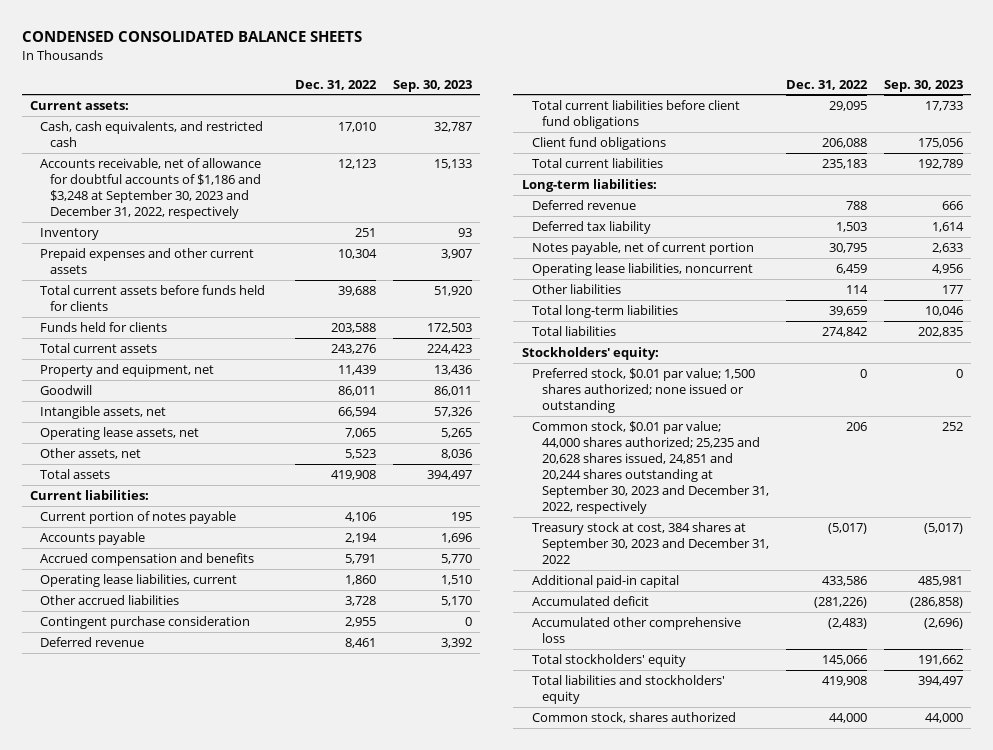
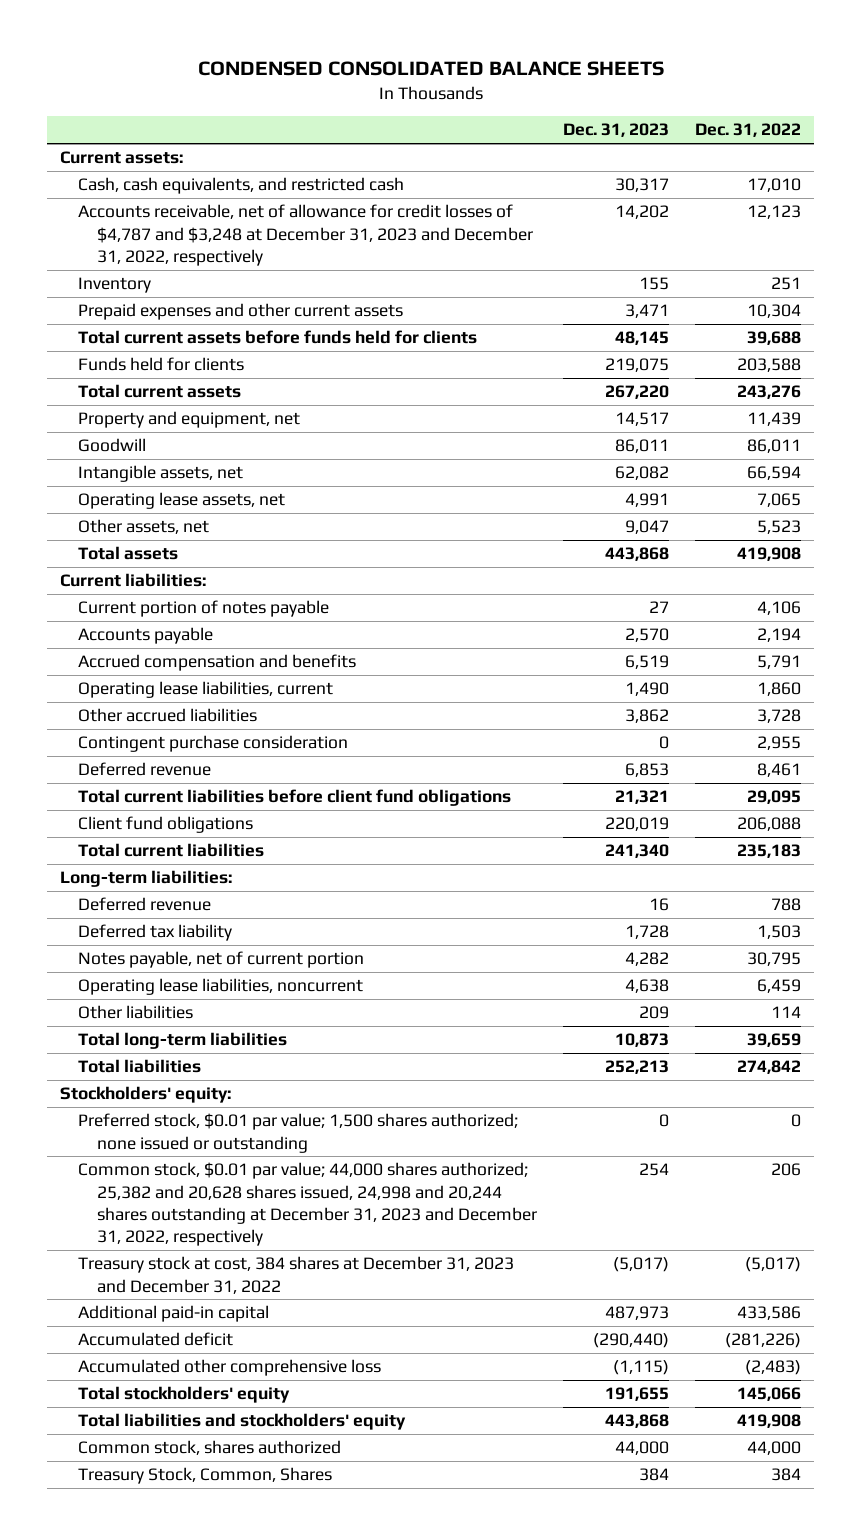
[392,79,472,92] Sep. 30, 2023 -> none
none -> [562,123,669,138] Dec. 31, 2023
[40,158,262,220] Accounts receivable, net of allowance for doubtful accounts of $1,186 and $3,248 at September 30, 2023 and December 31, 2022, respectively -> [78,204,533,266] Accounts receivable, net of allowance for credit losses of $4,787 and $3,248 at December 31, 2023 and December 31, 2022, respectively
[531,421,769,515] Common stock, $0.01 par value; 44,000 shares authorized; 25,235 and 20,628 shares issued, 24,851 and 20,244 shares outstanding at September 30, 2023 and December 31, 2022, respectively -> [78,1162,537,1247] Common stock, $0.01 par value; 44,000 shares authorized; 25,382 and 20,628 shares issued, 24,998 and 20,244 shares outstanding at December 31, 2023 and December 31, 2022, respectively
[531,522,769,565] Treasury stock at cost, 384 shares at September 30, 2023 and December 31, 2022 -> [78,1256,515,1294] Treasury stock at cost, 384 shares at December 31, 2023 and December 31, 2022
none -> [78,1467,333,1485] Treasury Stock, Common, Shares

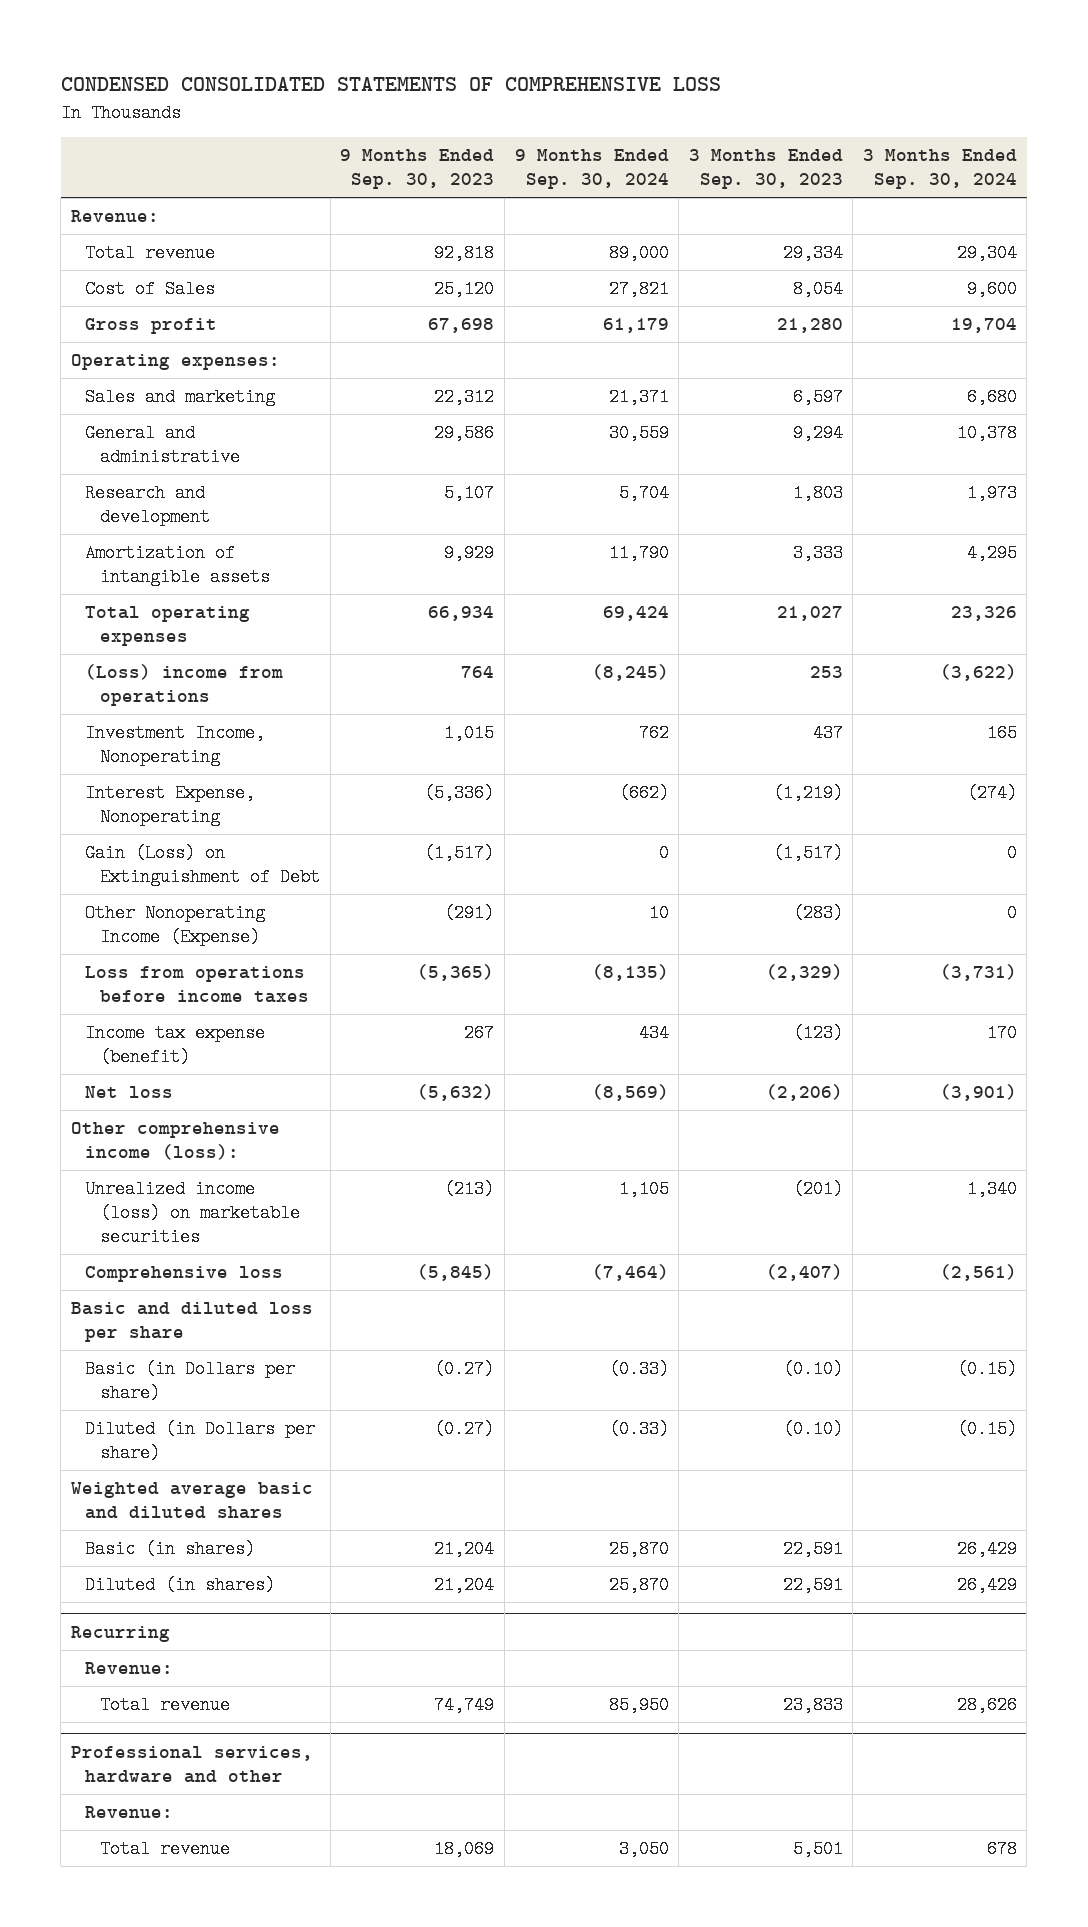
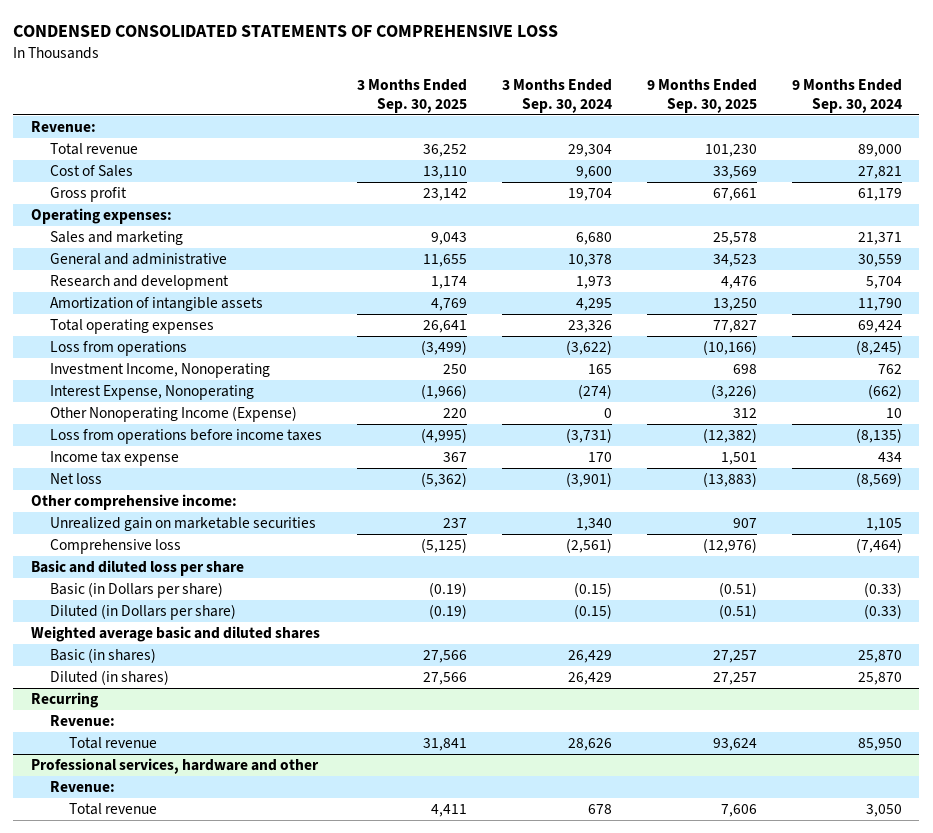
[340,149,495,190] 9 Months Ended Sep. 30, 2023 -> none
[688,149,843,190] 3 Months Ended Sep. 30, 2023 -> none
none -> [356,79,467,113] 3 Months Ended Sep. 30, 2025
none -> [646,79,757,113] 9 Months Ended Sep. 30, 2025
[85,664,284,706] (Loss) income from operations -> [49,341,187,357] Loss from operations
[85,844,321,886] Gain (Loss) on Extinguishment of Debt -> none
[85,1024,266,1066] Income tax expense (benefit) -> [49,451,179,467] Income tax expense
[70,1122,280,1160] Other comprehensive income (loss): -> [30,494,237,511] Other comprehensive income:
[85,1180,301,1246] Unrealized income (loss) on marketable securities -> [49,517,316,532] Unrealized gain on marketable securities

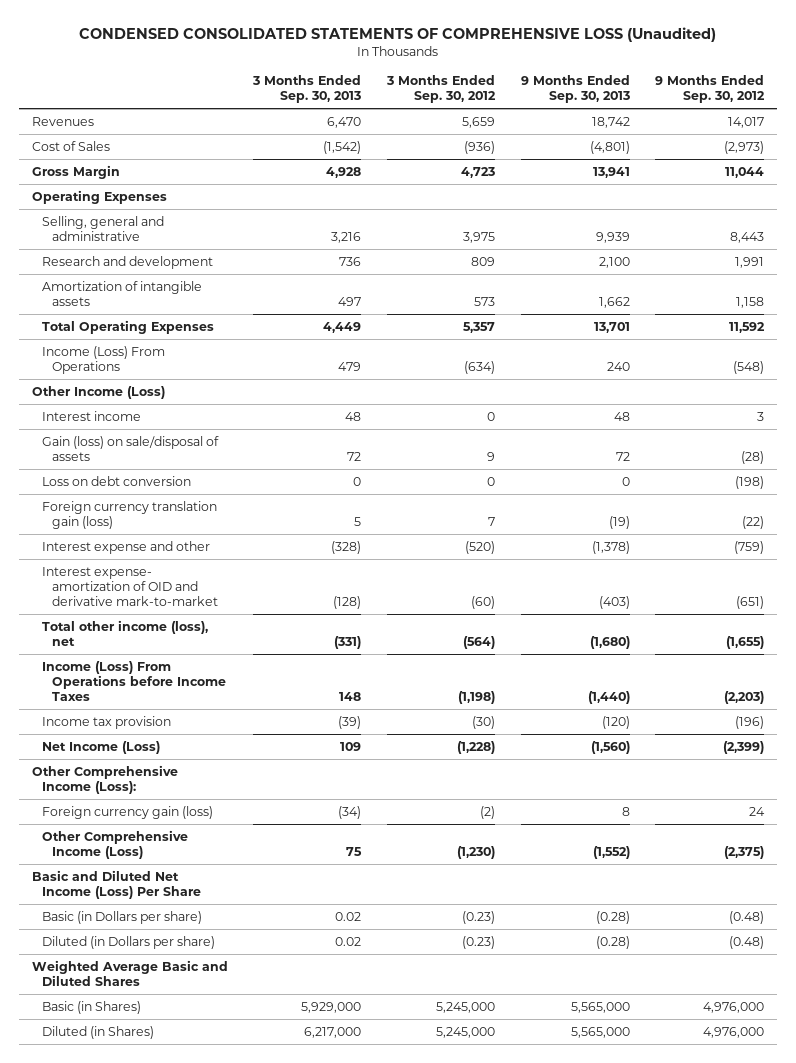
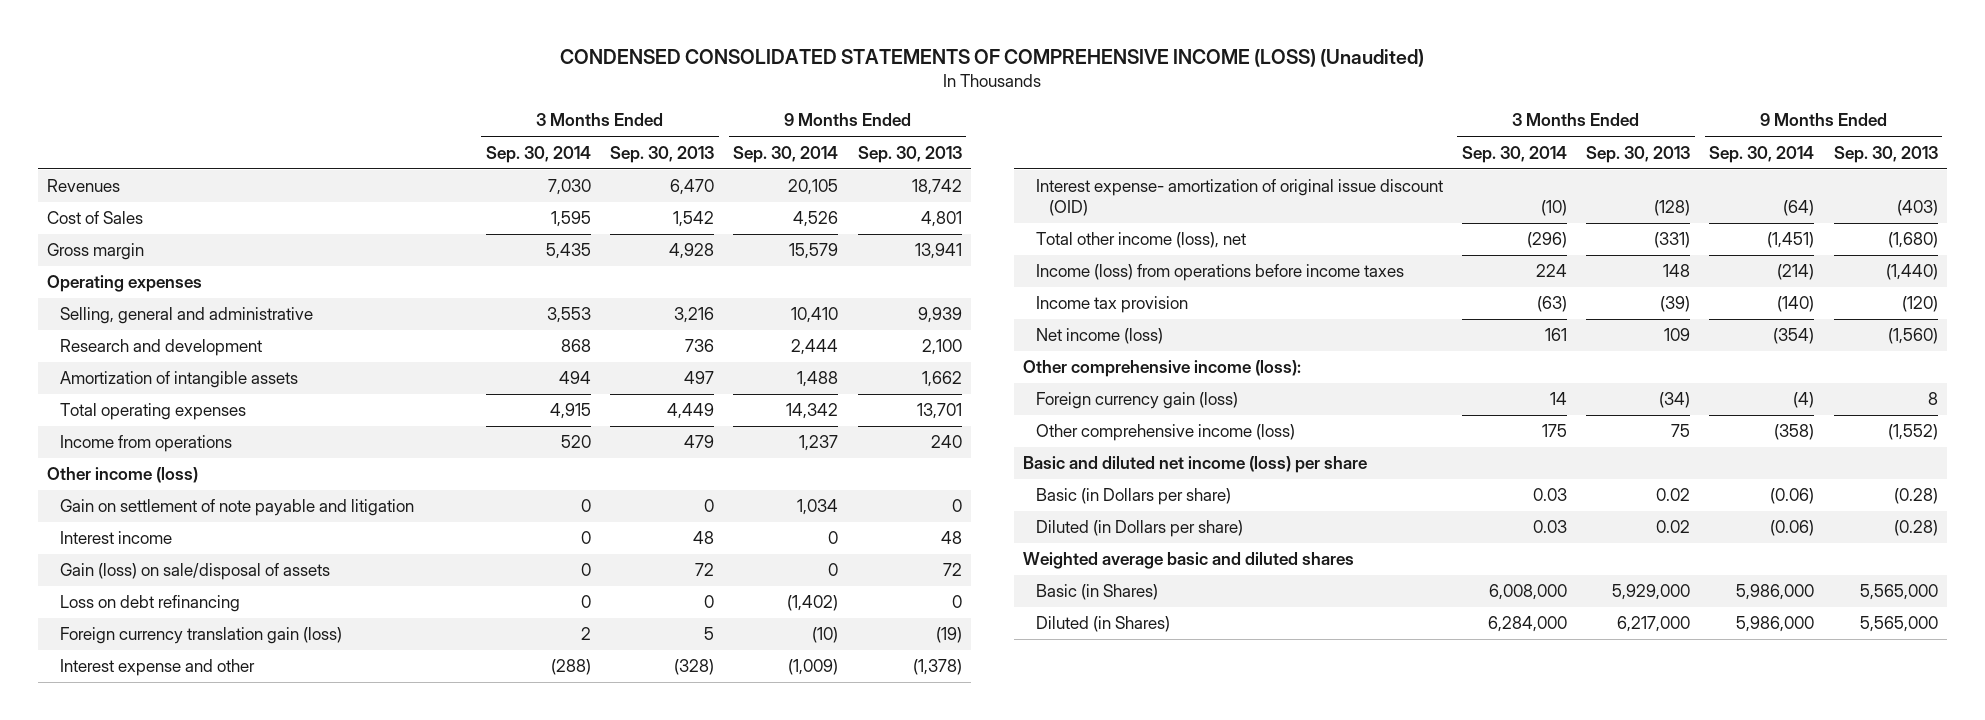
[78,26,716,42] CONDENSED CONSOLIDATED STATEMENTS OF COMPREHENSIVE LOSS (Unaudited) -> [560,48,1425,67] CONDENSED CONSOLIDATED STATEMENTS OF COMPREHENSIVE INCOME (LOSS) (Unaudited)
[385,74,496,104] 3 Months Ended Sep. 30, 2012 -> none
[655,74,766,104] 9 Months Ended Sep. 30, 2012 -> none
none -> [486,145,592,163] Sep. 30, 2014
none -> [733,145,839,163] Sep. 30, 2014
[323,140,362,154] (1,542) -> [673,211,715,228] 1,542
[589,140,630,154] (4,801) -> [920,211,962,228] 4,801
[31,164,120,179] Gross Margin -> [47,243,145,261] Gross margin
[31,189,167,204] Operating Expenses -> [47,275,203,293] Operating expenses
[41,319,214,334] Total Operating Expenses -> [59,403,246,421] Total operating expenses
[41,345,165,375] Income (Loss) From Operations -> [59,435,232,453] Income from operations
[31,385,165,399] Other Income (Loss) -> [47,467,199,484] Other income (loss)
none -> [59,499,414,517] Gain on settlement of note payable and litigation
[41,475,191,486] Loss on debt conversion -> [59,595,240,613] Loss on debt refinancing
[41,566,218,607] Interest expense- amortization of OID and derivative mark-to-market -> [1035,179,1443,217] Interest expense- amortization of original issue discount (OID)
[41,660,226,702] Income (Loss) From Operations before Income Taxes -> [1035,264,1404,282] Income (loss) from operations before income taxes
[41,740,160,754] Net Income (Loss) -> [1035,328,1163,345] Net income (loss)
[31,764,178,795] Other Comprehensive Income (Loss): -> [1023,360,1302,378] Other comprehensive income (loss):
[41,829,188,860] Other Comprehensive Income (Loss) -> [1035,424,1295,442] Other comprehensive income (loss)
[31,869,201,900] Basic and Diluted Net Income (Loss) Per Share -> [1023,456,1368,474] Basic and diluted net income (loss) per share
[31,959,228,987] Weighted Average Basic and Diluted Shares -> [1023,552,1355,570] Weighted average basic and diluted shares

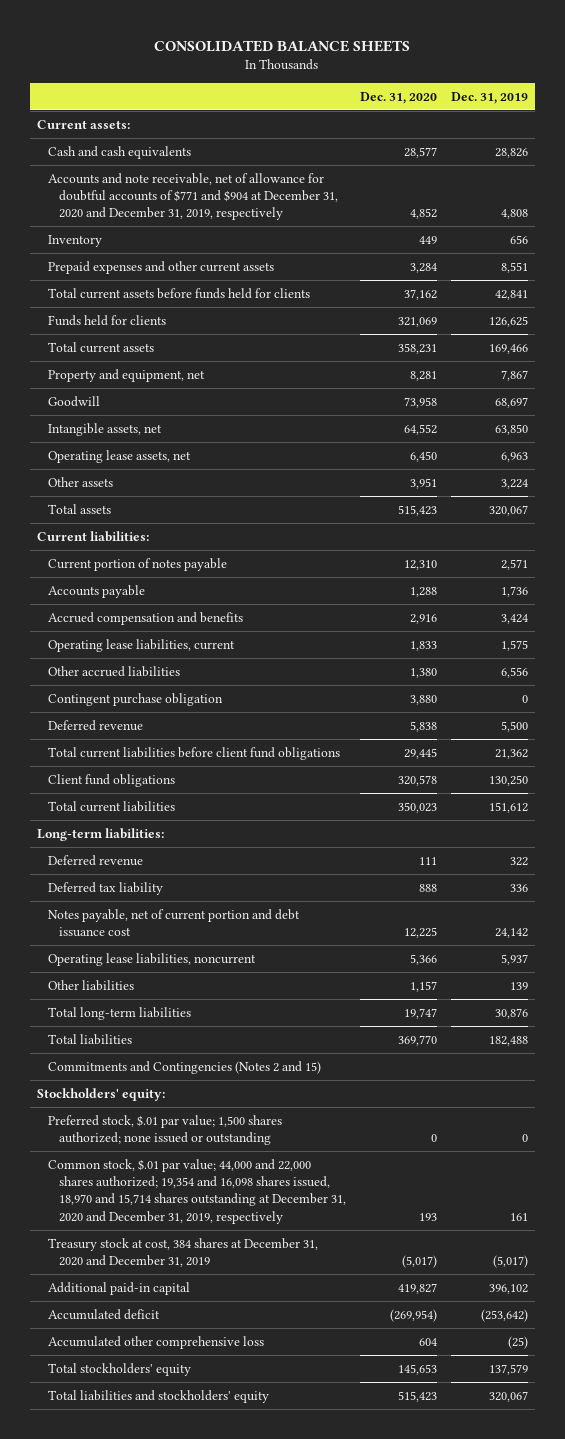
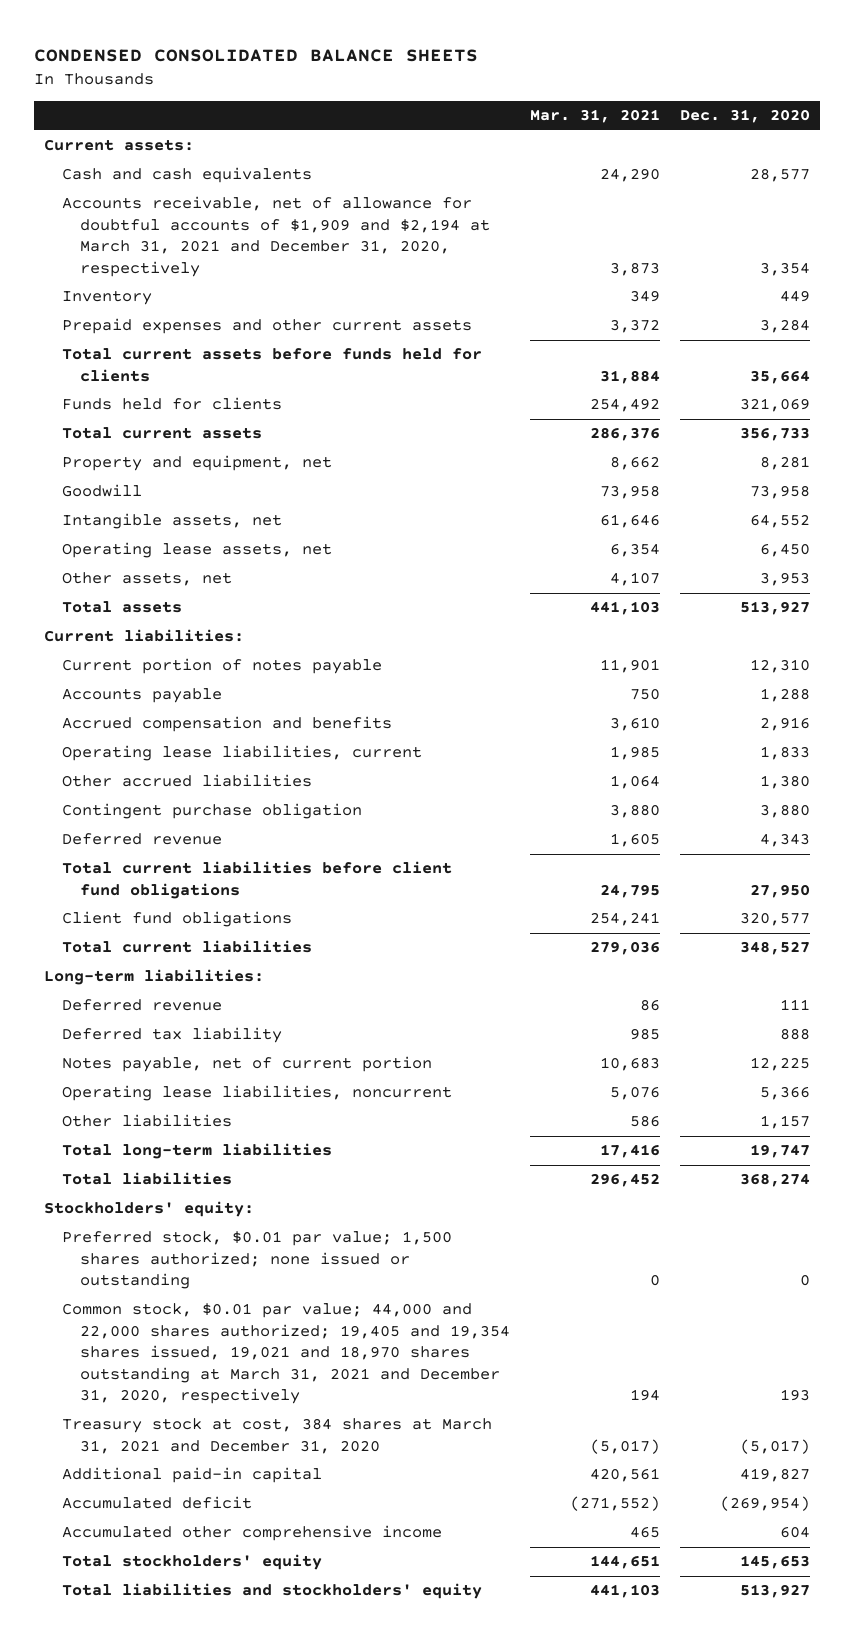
[154,39,411,52] CONSOLIDATED BALANCE SHEETS -> [34,48,479,62] CONDENSED CONSOLIDATED BALANCE SHEETS
[450,91,528,104] Dec. 31, 2019 -> none
none -> [530,109,661,124] Mar. 31, 2021
[47,172,338,221] Accounts and note receivable, net of allowance for doubtful accounts of $771 and $904 at December 31, 2020 and December 31, 2019, respectively -> [62,196,490,277] Accounts receivable, net of allowance for doubtful accounts of $1,909 and $2,194 at March 31, 2021 and December 31, 2020, respectively
[409,208,437,220] 4,852 -> [760,261,811,276] 3,354
[403,288,437,300] 37,162 -> [750,369,811,384] 35,664
[397,342,437,354] 358,231 -> [740,427,811,442] 356,733
[47,476,113,487] Other assets -> [62,572,233,587] Other assets, net
[409,477,437,489] 3,951 -> [760,572,811,587] 3,953
[397,504,437,516] 515,423 -> [740,601,811,616] 513,927
[409,720,437,732] 5,838 -> [760,833,811,848] 4,343
[403,747,437,759] 29,445 -> [750,883,811,898] 27,950
[397,774,437,786] 320,578 -> [740,912,811,927] 320,577
[397,801,437,813] 350,023 -> [740,941,811,956] 348,527
[47,908,300,938] Notes payable, net of current portion and debt issuance cost -> [62,1056,433,1073] Notes payable, net of current portion
[47,1060,321,1074] Commitments and Contingencies (Notes 2 and 15) -> none
[397,1034,437,1046] 369,770 -> [740,1173,811,1188] 368,274
[47,1114,282,1146] Preferred stock, $.01 par value; 1,500 shares authorized; none issued or outstanding -> [62,1231,453,1290] Preferred stock, $0.01 par value; 1,500 shares authorized; none issued or outstanding
[47,1158,346,1224] Common stock, $.01 par value; 44,000 and 22,000 shares authorized; 19,354 and 16,098 shares issued, 18,970 and 15,714 shares outstanding at December 31, 2020 and December 31, 2019, respectively -> [62,1303,510,1405] Common stock, $0.01 par value; 44,000 and 22,000 shares authorized; 19,405 and 19,354 shares issued, 19,021 and 18,970 shares outstanding at March 31, 2021 and December 31, 2020, respectively
[47,1237,318,1268] Treasury stock at cost, 384 shares at December 31, 2020 and December 31, 2019 -> [62,1418,493,1454] Treasury stock at cost, 384 shares at March 31, 2021 and December 31, 2020
[47,1335,264,1349] Accumulated other comprehensive loss -> [62,1525,443,1542] Accumulated other comprehensive income
[397,1390,437,1402] 515,423 -> [740,1584,811,1599] 513,927

